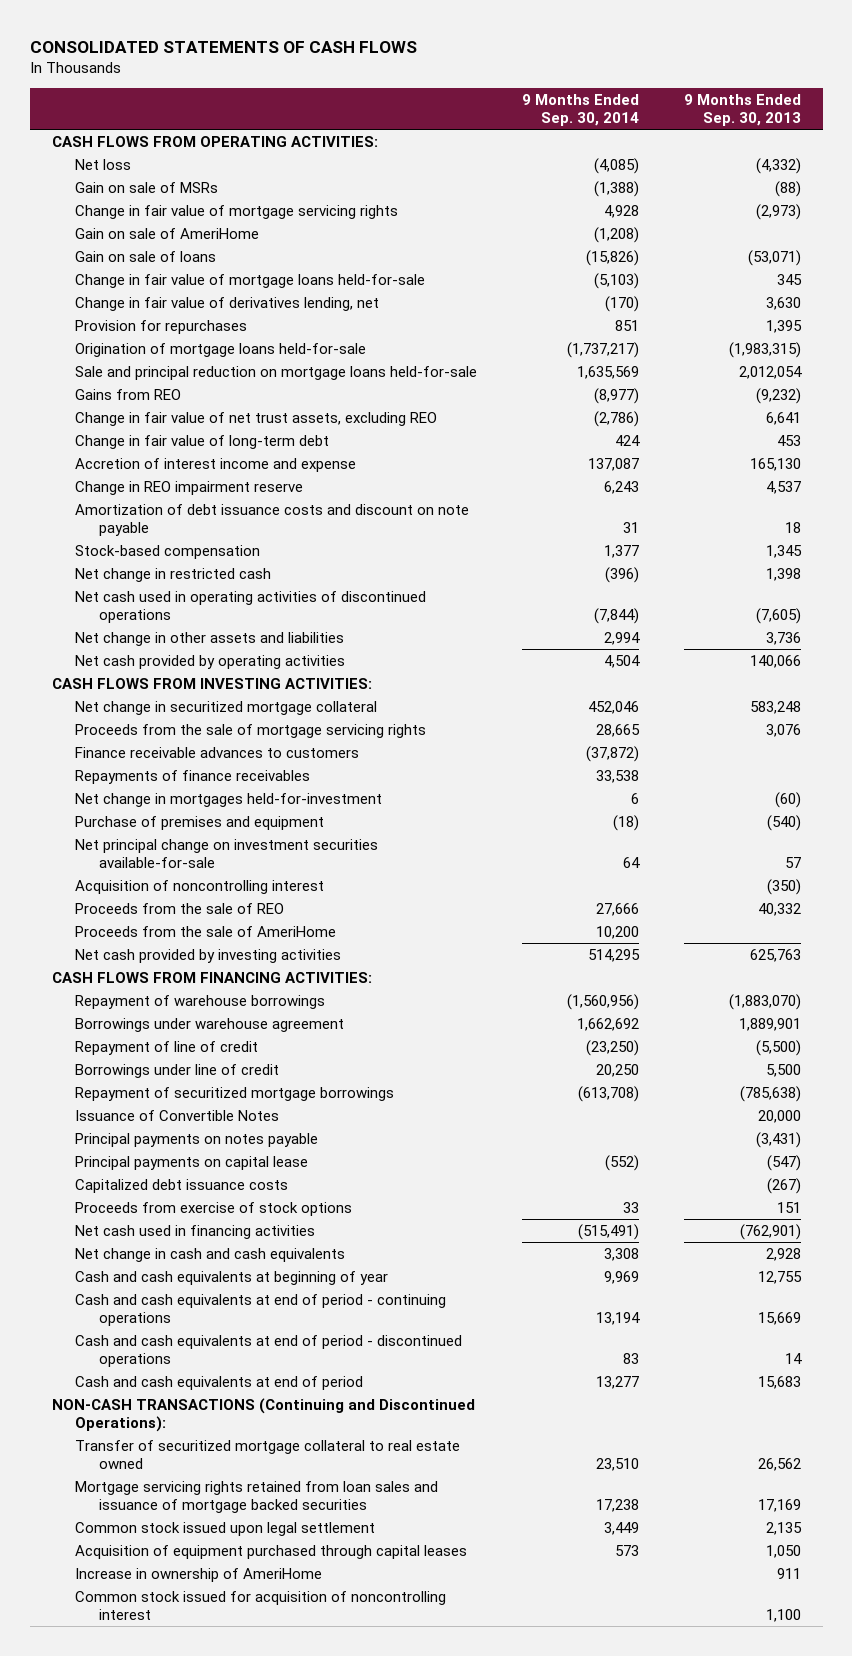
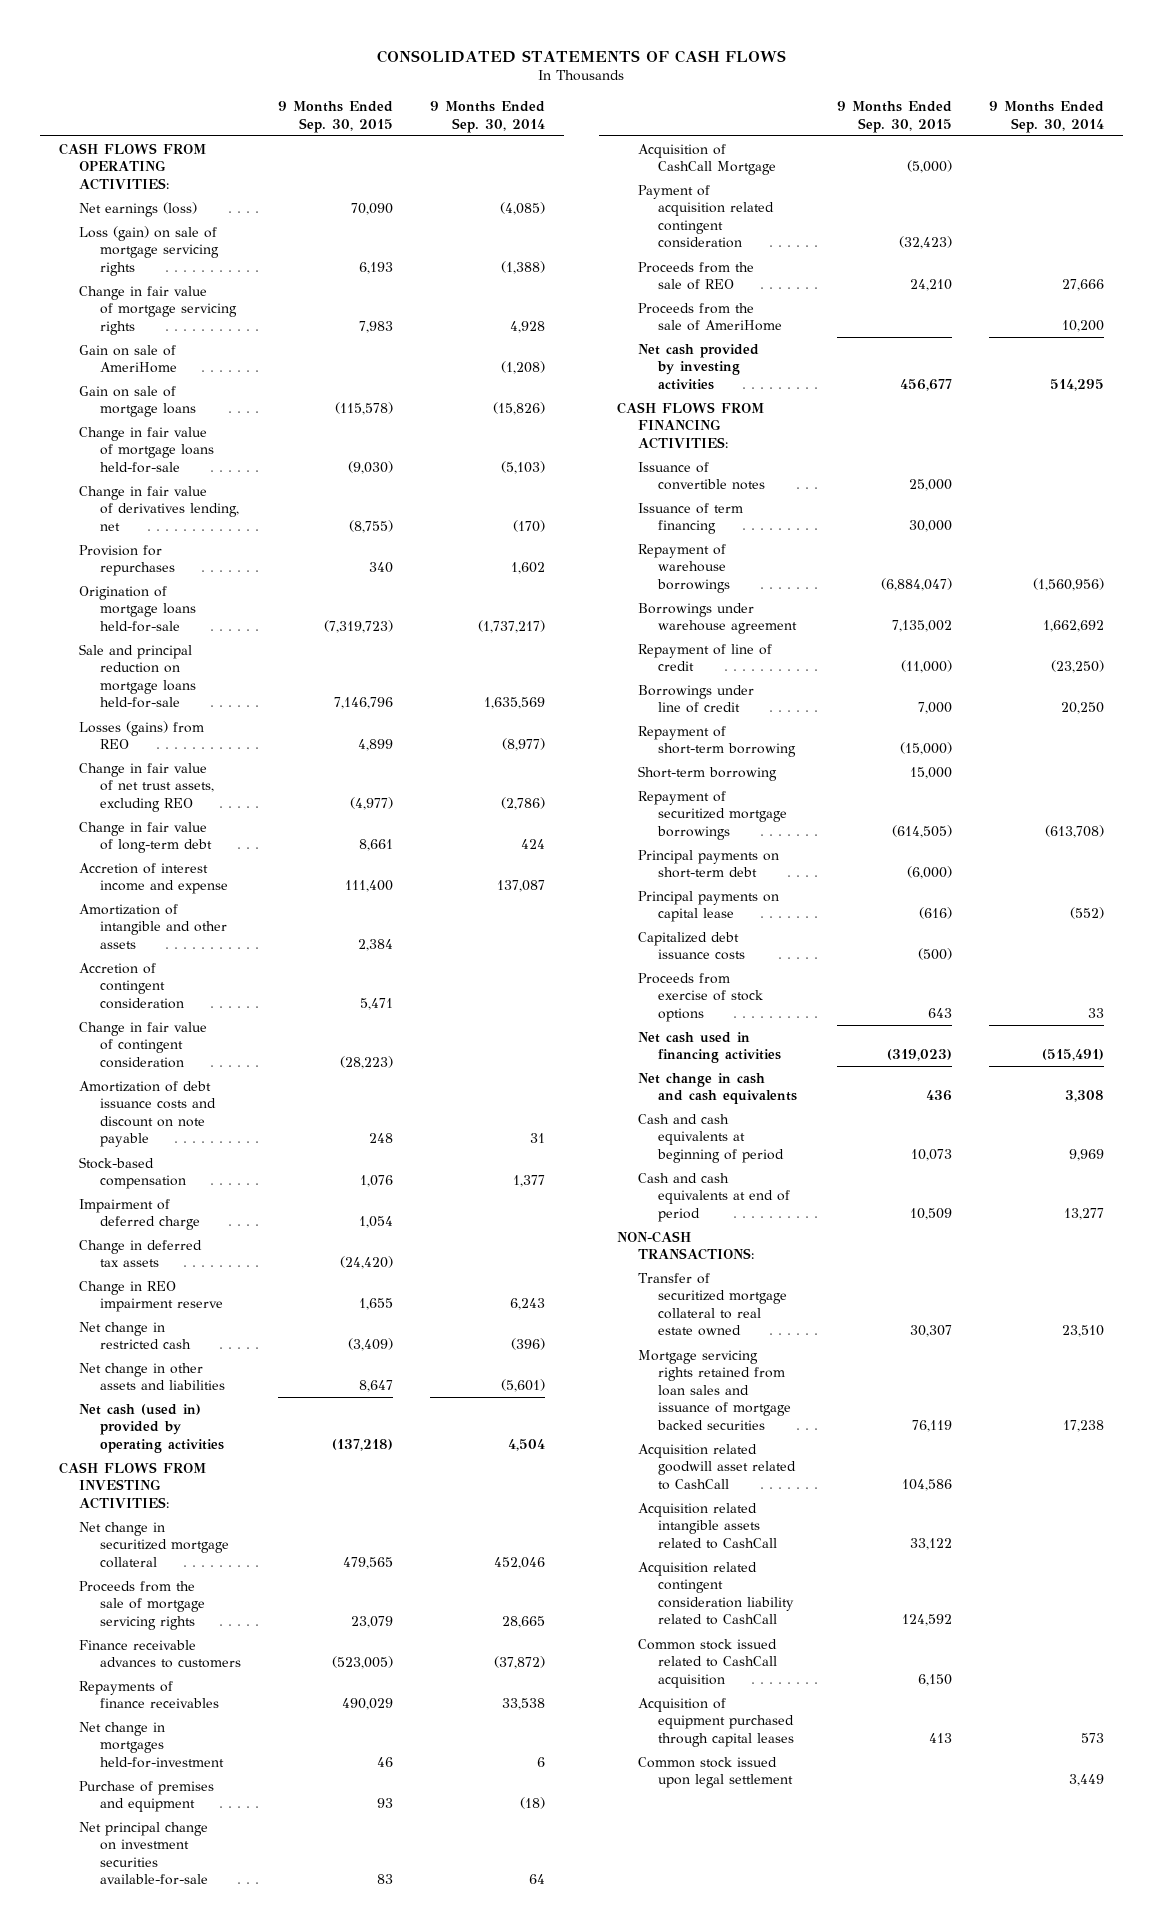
[683,93,801,127] 9 Months Ended Sep. 30, 2013 -> none
none -> [277,101,393,133] 9 Months Ended Sep. 30, 2015
[75,158,132,170] Net loss -> [79,201,198,217] Net earnings (loss)
[75,181,219,193] Gain on sale of MSRs -> [79,225,219,276] Loss (gain) on sale of mortgage servicing rights
[75,250,217,262] Gain on sale of loans -> [79,385,196,418] Gain on sale of mortgage loans
[614,319,639,331] 851 -> [511,562,546,575] 1,602
[75,388,182,400] Gains from REO -> [79,720,205,750] Losses (gains) from REO
none -> [79,903,227,949] Amortization of intangible and other assets
none -> [79,962,184,1009] Accretion of contingent consideration
none -> [79,1021,208,1068] Change in fair value of contingent consideration
none -> [79,1198,200,1231] Impairment of deferred charge
none -> [79,1239,203,1268] Change in deferred tax assets
[75,480,304,495] Change in REO impairment reserve -> [79,1280,223,1313] Change in REO impairment reserve
[75,590,427,624] Net cash used in operating activities of discontinued operations -> none
[603,631,640,645] 2,994 -> [501,1379,546,1393] (5,601)
[75,654,346,669] Net cash provided by operating activities -> [79,1403,224,1453] Net cash (used in) provided by operating activities
[75,879,325,894] Acquisition of noncontrolling interest -> none
none -> [637,143,777,176] Acquisition of CashCall Mortgage
none -> [637,184,775,249] Payment of acquisition related contingent consideration
none -> [637,461,766,491] Issuance of convertible notes
none -> [637,502,743,535] Issuance of term financing
none -> [637,725,797,758] Repayment of short-term borrowing
none -> [637,765,777,781] Short-term borrowing
[75,1109,280,1121] Issuance of Convertible Notes -> none
[75,1132,319,1147] Principal payments on notes payable -> [637,849,779,879] Principal payments on short-term debt
[75,1293,447,1327] Cash and cash equivalents at end of period - continuing operations -> none
[75,1334,463,1368] Cash and cash equivalents at end of period - discontinued operations -> none
[75,1270,389,1285] Cash and cash equivalents at beginning of year -> [637,1113,785,1163] Cash and cash equivalents at beginning of period
[51,1397,475,1433] NON-CASH TRANSACTIONS (Continuing and Discontinued Operations): -> [617,1230,754,1261] NON-CASH TRANSACTIONS:
none -> [637,1443,797,1490] Acquisition related goodwill asset related to CashCall
none -> [637,1502,778,1549] Acquisition related intangible assets related to CashCall
none -> [637,1561,795,1626] Acquisition related contingent consideration liability related to CashCall
none -> [637,1638,778,1688] Common stock issued related to CashCall acquisition
[75,1567,323,1582] Increase in ownership of AmeriHome -> none
[75,1590,447,1621] Common stock issued for acquisition of noncontrolling interest -> none
[75,1521,376,1536] Common stock issued upon legal settlement -> [637,1756,794,1789] Common stock issued upon legal settlement

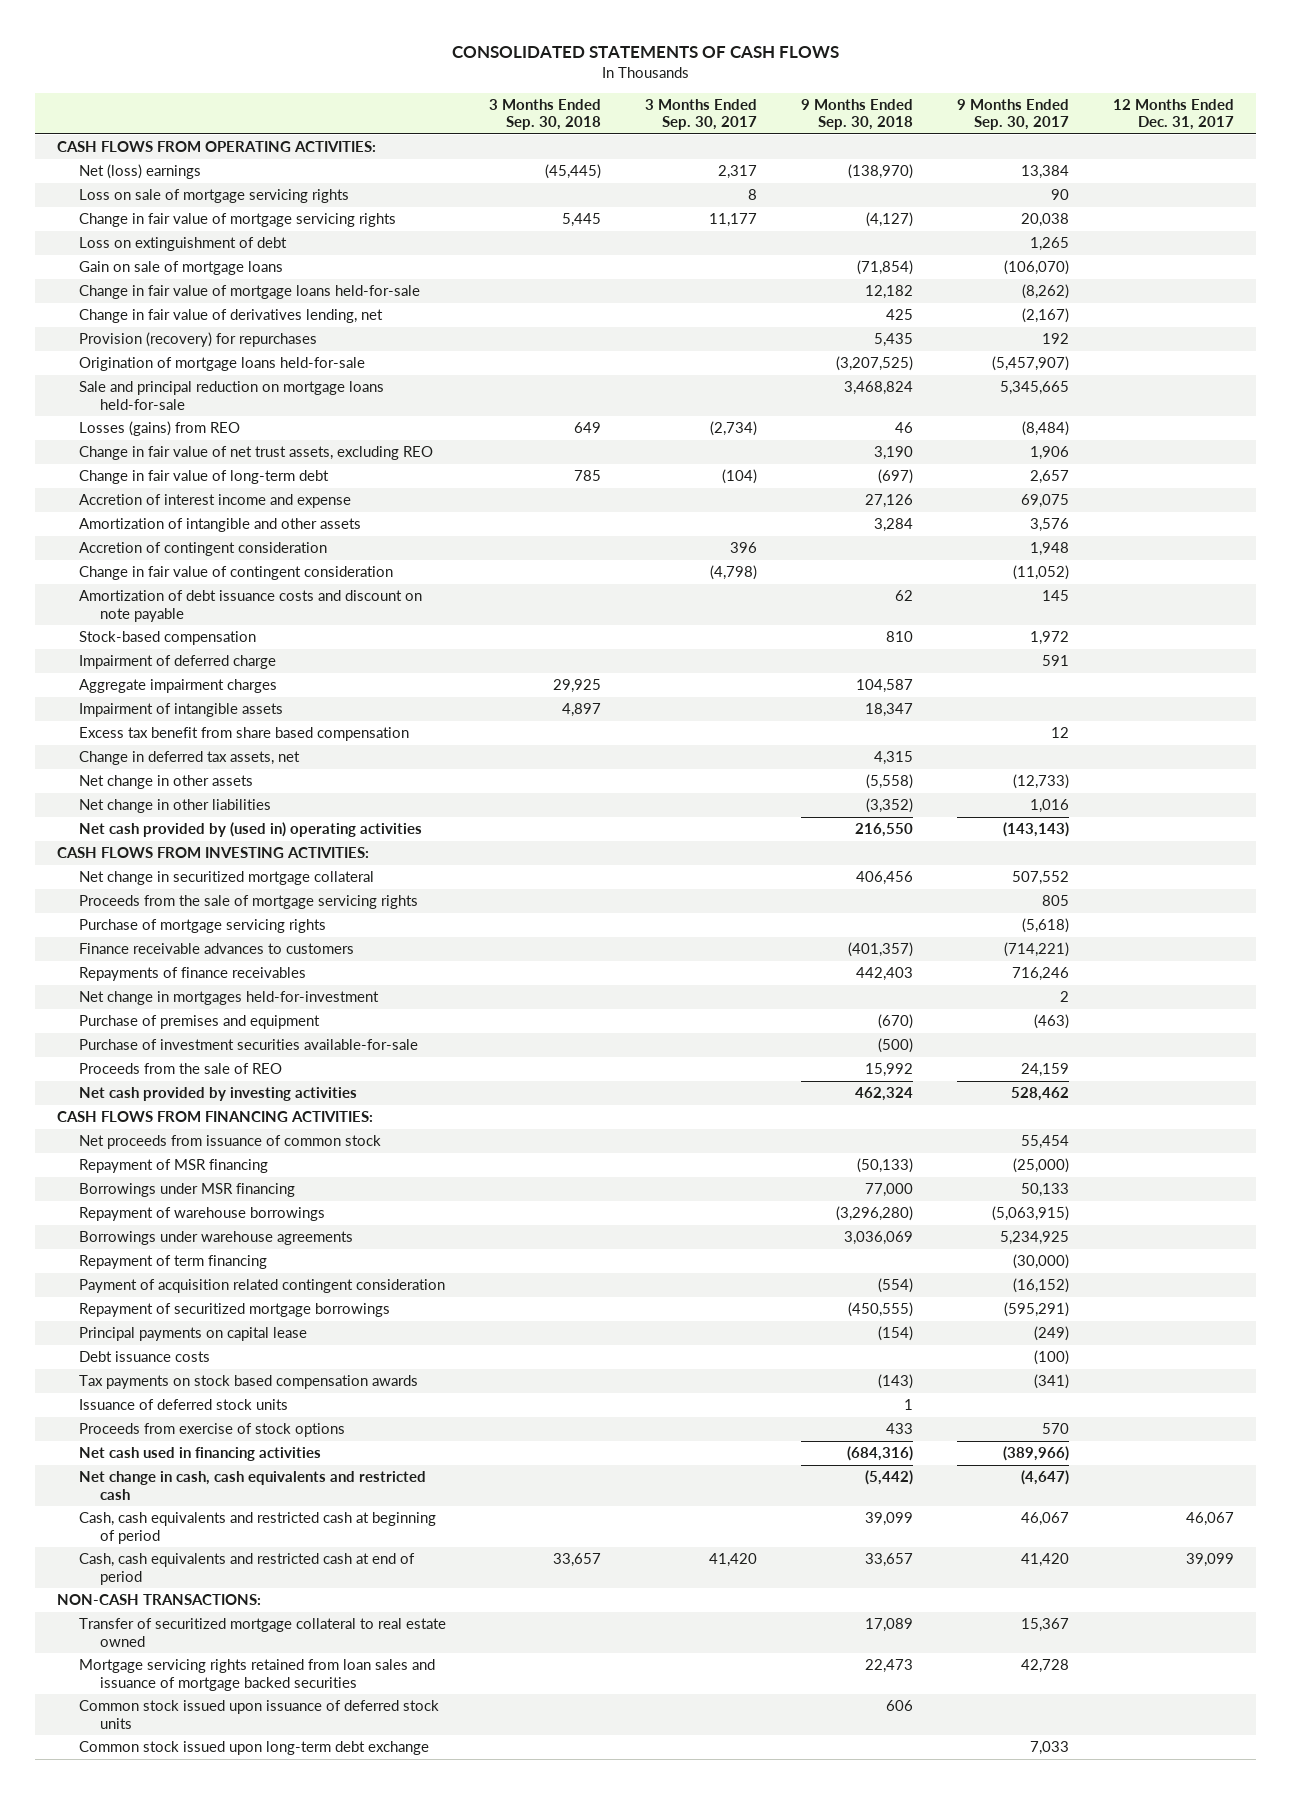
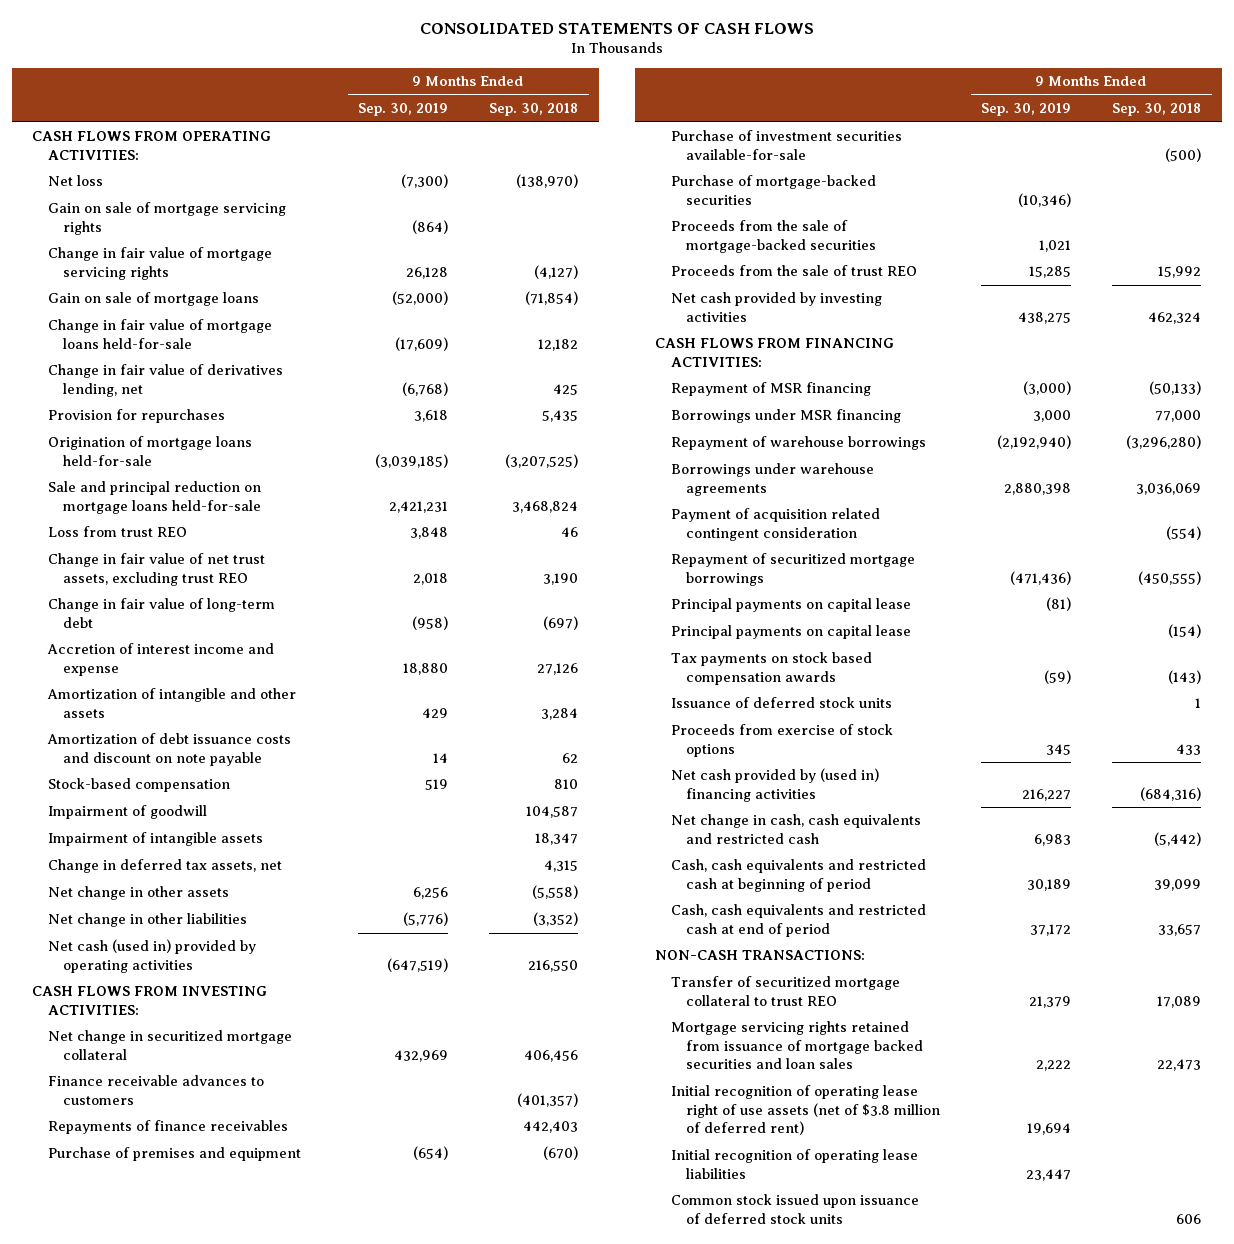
[489,98,602,131] 3 Months Ended Sep. 30, 2018 -> none
[645,98,758,131] 3 Months Ended Sep. 30, 2017 -> none
[957,98,1070,131] 9 Months Ended Sep. 30, 2017 -> none
[1113,98,1235,131] 12 Months Ended Dec. 31, 2017 -> none
none -> [358,102,449,116] Sep. 30, 2019
[78,164,201,180] Net (loss) earnings -> [47,175,103,187] Net loss
[78,189,349,204] Loss on sale of mortgage servicing rights -> [47,202,286,235] Gain on sale of mortgage servicing rights
[78,237,287,252] Loss on extinguishment of debt -> none
[78,332,317,348] Provision (recovery) for repurchases -> [47,409,225,424] Provision for repurchases
[78,421,240,437] Losses (gains) from REO -> [47,526,187,538] Loss from trust REO
[78,446,433,461] Change in fair value of net trust assets, excluding REO -> [47,553,265,586] Change in fair value of net trust assets, excluding trust REO
[78,542,327,557] Accretion of contingent consideration -> none
[78,566,393,581] Change in fair value of contingent consideration -> none
[78,655,276,670] Impairment of deferred charge -> none
[78,679,277,694] Aggregate impairment charges -> [47,805,207,820] Impairment of goodwill
[78,727,409,742] Excess tax benefit from share based compensation -> none
[78,822,422,838] Net cash provided by (used in) operating activities -> [47,939,256,973] Net cash (used in) provided by operating activities
[78,895,418,910] Proceeds from the sale of mortgage servicing rights -> none
[78,919,326,934] Purchase of mortgage servicing rights -> none
[78,991,379,1006] Net change in mortgages held-for-investment -> none
none -> [670,175,876,205] Purchase of mortgage-backed securities
none -> [670,220,877,253] Proceeds from the sale of mortgage-backed securities
[78,1063,282,1075] Proceeds from the sale of REO -> [670,265,917,277] Proceeds from the sale of trust REO
[78,1135,381,1150] Net proceeds from issuance of common stock -> none
[78,1255,267,1270] Repayment of term financing -> none
none -> [670,598,911,613] Principal payments on capital lease
[78,1351,210,1363] Debt issuance costs -> none
[78,1447,321,1462] Net cash used in financing activities -> [670,768,879,802] Net cash provided by (used in) financing activities
[78,1618,446,1647] Transfer of securitized mortgage collateral to real estate owned -> [670,976,900,1006] Transfer of securitized mortgage collateral to trust REO
[78,1659,435,1691] Mortgage servicing rights retained from loan sales and issuance of mortgage backed securities -> [670,1021,924,1070] Mortgage servicing rights retained from issuance of mortgage backed securities and loan sales
none -> [670,1085,941,1136] Initial recognition of operating lease right of use assets (net of $3.8 million of deferred rent)
none -> [670,1149,918,1179] Initial recognition of operating lease liabilities
[78,1741,429,1756] Common stock issued upon long-term debt exchange -> none

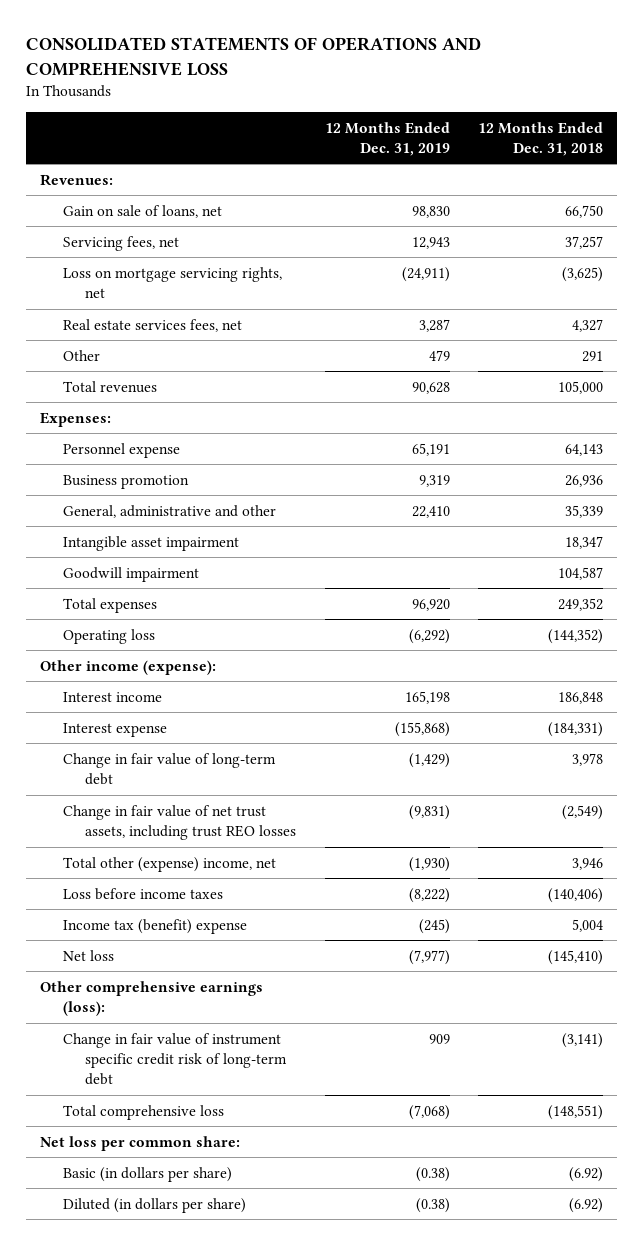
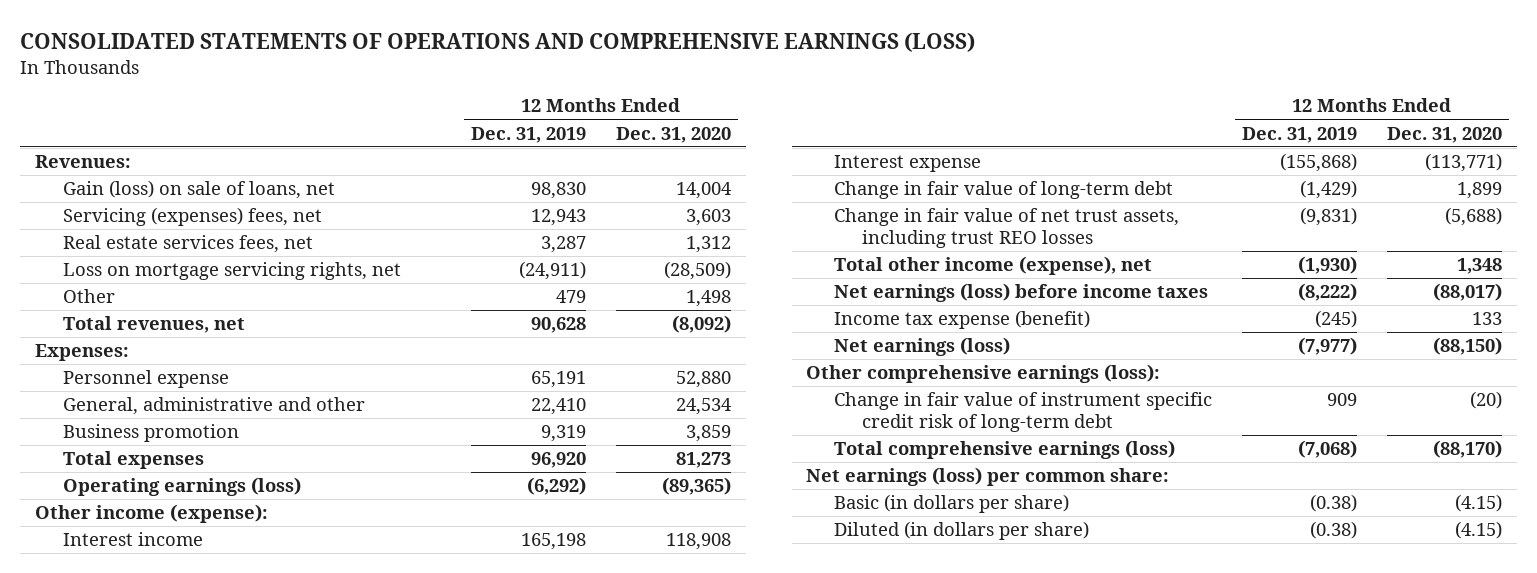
[25,37,481,76] CONSOLIDATED STATEMENTS OF OPERATIONS AND COMPREHENSIVE LOSS -> [20,31,976,52] CONSOLIDATED STATEMENTS OF OPERATIONS AND COMPREHENSIVE EARNINGS (LOSS)
[478,121,604,156] 12 Months Ended Dec. 31, 2018 -> none
none -> [615,126,731,143] Dec. 31, 2020
[62,204,222,218] Gain on sale of loans, net -> [63,180,336,200] Gain (loss) on sale of loans, net
[62,235,179,251] Servicing fees, net -> [63,207,323,227] Servicing (expenses) fees, net
[62,266,282,299] Loss on mortgage servicing rights, net -> [63,262,402,281] Loss on mortgage servicing rights, net
[62,380,157,393] Total revenues -> [63,316,246,334] Total revenues, net
[62,535,239,551] Intangible asset impairment -> none
[62,566,199,582] Goodwill impairment -> none
[62,474,189,489] Business promotion -> [63,424,240,443] Business promotion
[62,628,155,644] Operating loss -> [63,477,302,497] Operating earnings (loss)
[62,856,276,872] Total other (expense) income, net -> [834,256,1153,276] Total other income (expense), net
[62,887,223,900] Loss before income taxes -> [834,283,1209,303] Net earnings (loss) before income taxes
[62,918,247,934] Income tax (benefit) expense -> [834,310,1091,330] Income tax expense (benefit)
[62,949,114,961] Net loss -> [834,337,1011,357] Net earnings (loss)
[62,1104,224,1120] Total comprehensive loss -> [834,440,1176,460] Total comprehensive earnings (loss)
[40,1135,241,1151] Net loss per common share: -> [806,467,1170,487] Net earnings (loss) per common share:

